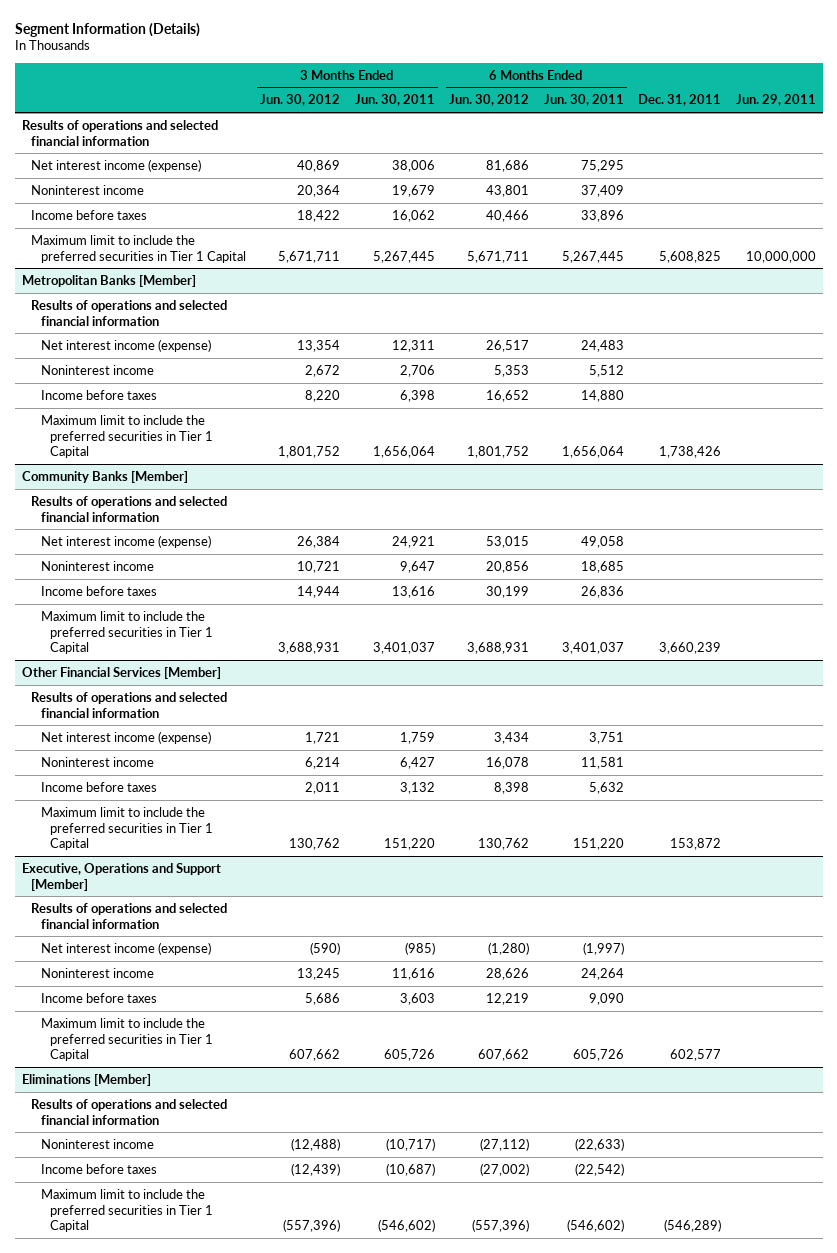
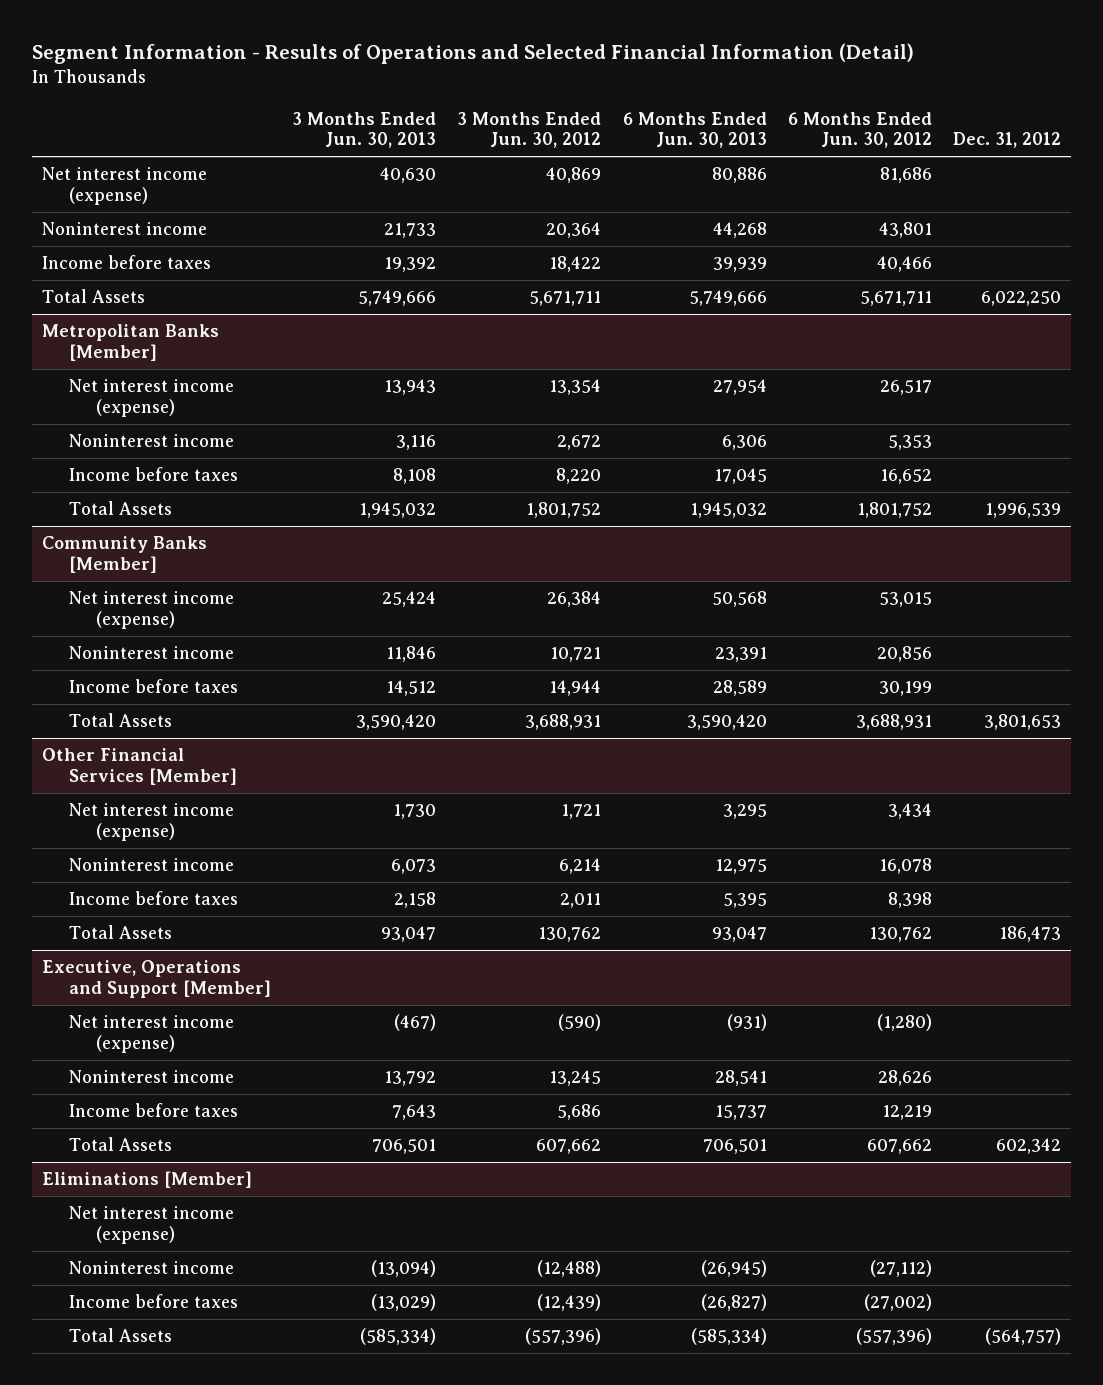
[14,22,200,37] Segment Information (Details) -> [31,43,914,65] Segment Information - Results of Operations and Selected Financial Information (Detail)
[354,94,435,107] Jun. 30, 2011 -> none
[543,94,624,107] Jun. 30, 2011 -> none
[638,94,722,107] Dec. 31, 2011 -> none
[735,94,816,107] Jun. 29, 2011 -> none
none -> [292,111,437,149] 3 Months Ended Jun. 30, 2013
none -> [622,111,767,149] 6 Months Ended Jun. 30, 2013
none -> [952,132,1061,149] Dec. 31, 2012
[21,119,218,146] Results of operations and selected financial information -> none
[31,234,246,263] Maximum limit to include the preferred securities in Tier 1 Capital -> [42,289,146,304] Total Assets
[31,299,228,326] Results of operations and selected financial information -> none
[40,414,214,459] Maximum limit to include the preferred securities in Tier 1 Capital -> [69,501,173,516] Total Assets
[31,495,228,522] Results of operations and selected financial information -> none
[40,610,214,655] Maximum limit to include the preferred securities in Tier 1 Capital -> [69,713,173,728] Total Assets
[31,691,228,718] Results of operations and selected financial information -> none
[40,806,214,851] Maximum limit to include the preferred securities in Tier 1 Capital -> [69,925,173,940] Total Assets
[31,902,228,929] Results of operations and selected financial information -> none
[40,1017,214,1062] Maximum limit to include the preferred securities in Tier 1 Capital -> [69,1137,173,1152] Total Assets
[31,1098,228,1125] Results of operations and selected financial information -> none
none -> [69,1206,235,1244] Net interest income (expense)
[40,1188,214,1233] Maximum limit to include the preferred securities in Tier 1 Capital -> [69,1328,173,1343] Total Assets

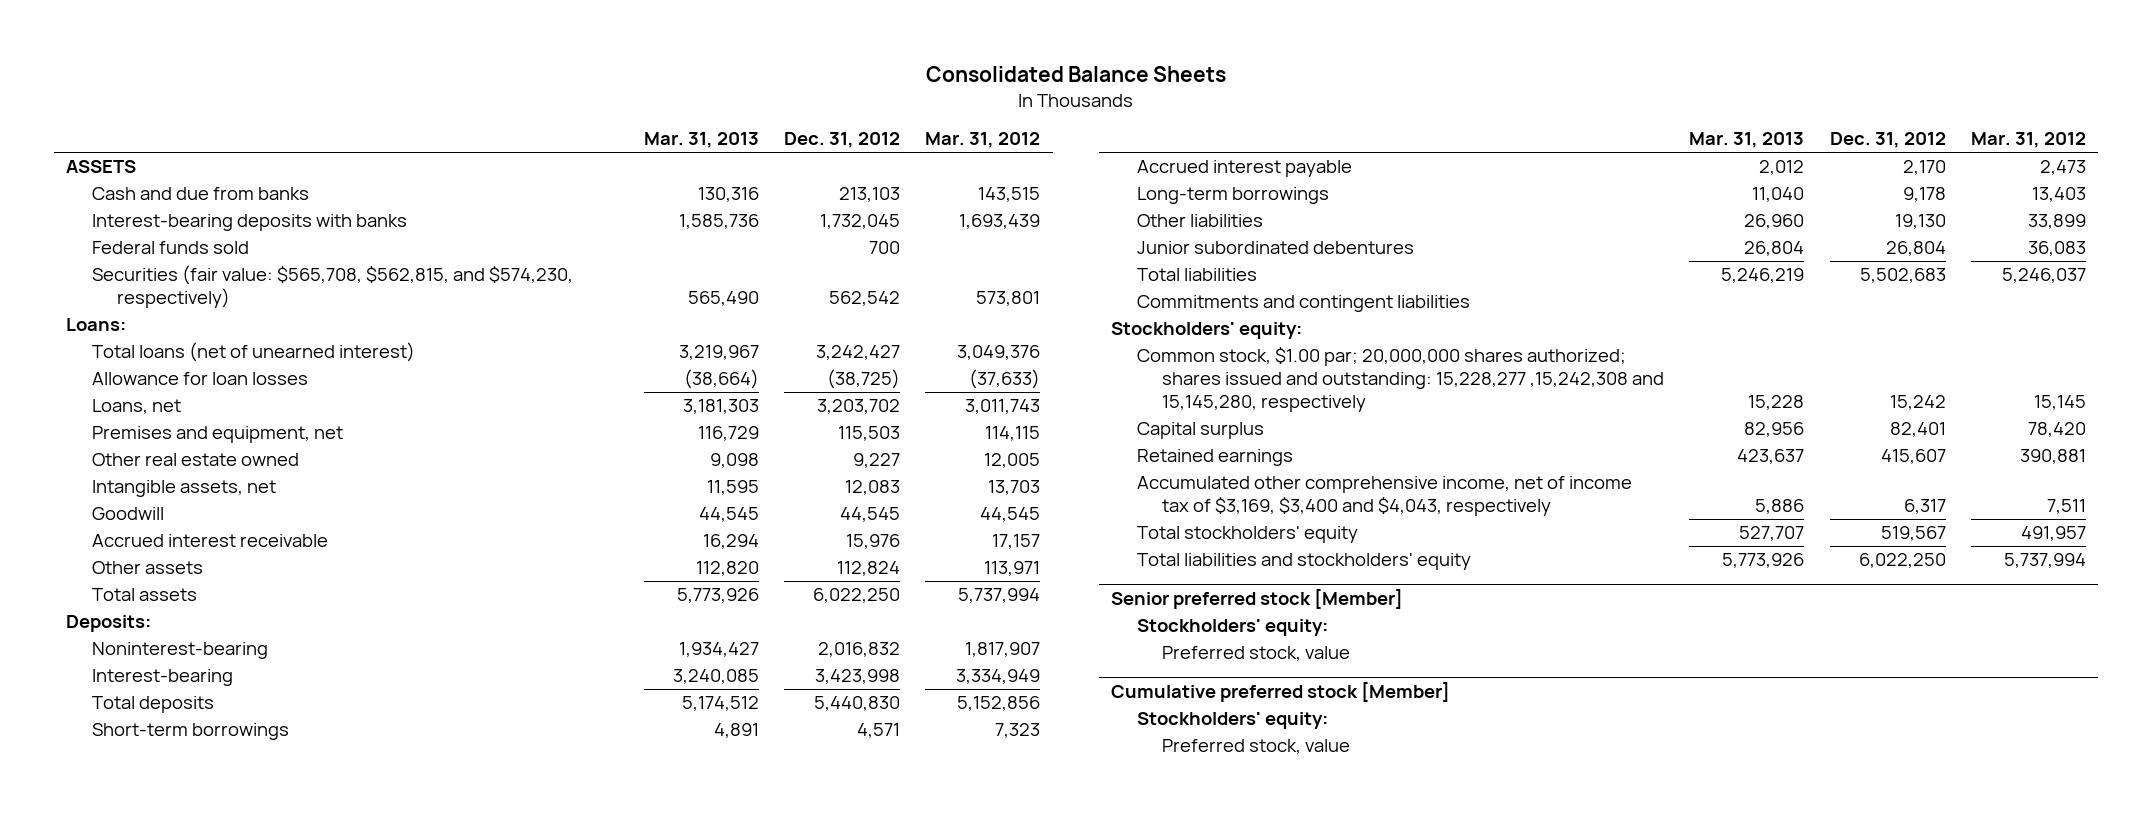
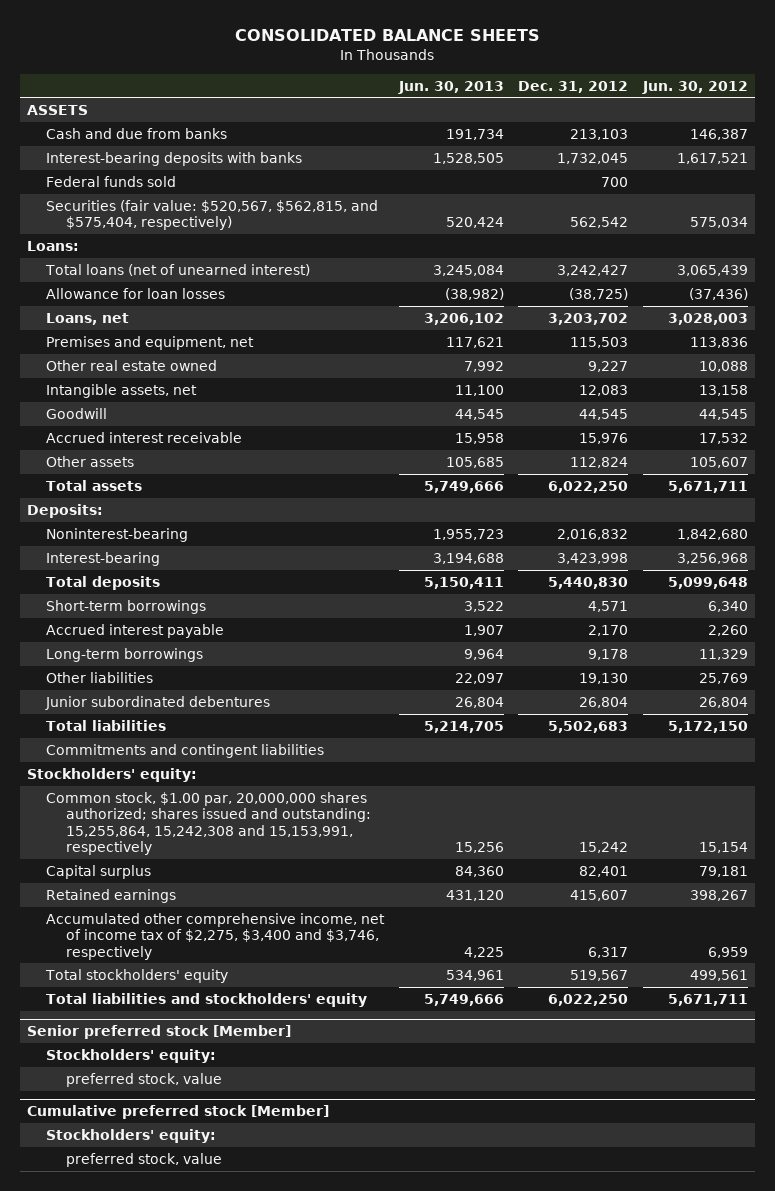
[925,65,1226,82] Consolidated Balance Sheets -> [235,29,541,42] CONSOLIDATED BALANCE SHEETS
[644,132,760,149] Mar. 31, 2013 -> none
[925,132,1041,149] Mar. 31, 2012 -> none
none -> [397,80,504,94] Jun. 30, 2013
none -> [641,80,748,94] Jun. 30, 2012
[91,265,573,309] Securities (fair value: $565,708, $562,815, and $574,230, respectively) -> [46,199,379,231] Securities (fair value: $520,567, $562,815, and $575,404, respectively)
[1136,347,1665,412] Common stock, $1.00 par; 20,000,000 shares authorized; shares issued and outstanding: 15,228,277 ,15,242,308 and 15,145,280, respectively -> [46,791,371,855] Common stock, $1.00 par, 20,000,000 shares authorized; shares issued and outstanding: 15,255,864, 15,242,308 and 15,153,991, respectively
[1136,476,1632,517] Accumulated other comprehensive income, net of income tax of $3,169, $3,400 and $4,043, respectively -> [46,912,386,960] Accumulated other comprehensive income, net of income tax of $2,275, $3,400 and $3,746, respectively
[1162,646,1351,662] Preferred stock, value -> [65,1072,222,1087] preferred stock, value
[1162,739,1351,755] Preferred stock, value -> [65,1152,222,1167] preferred stock, value

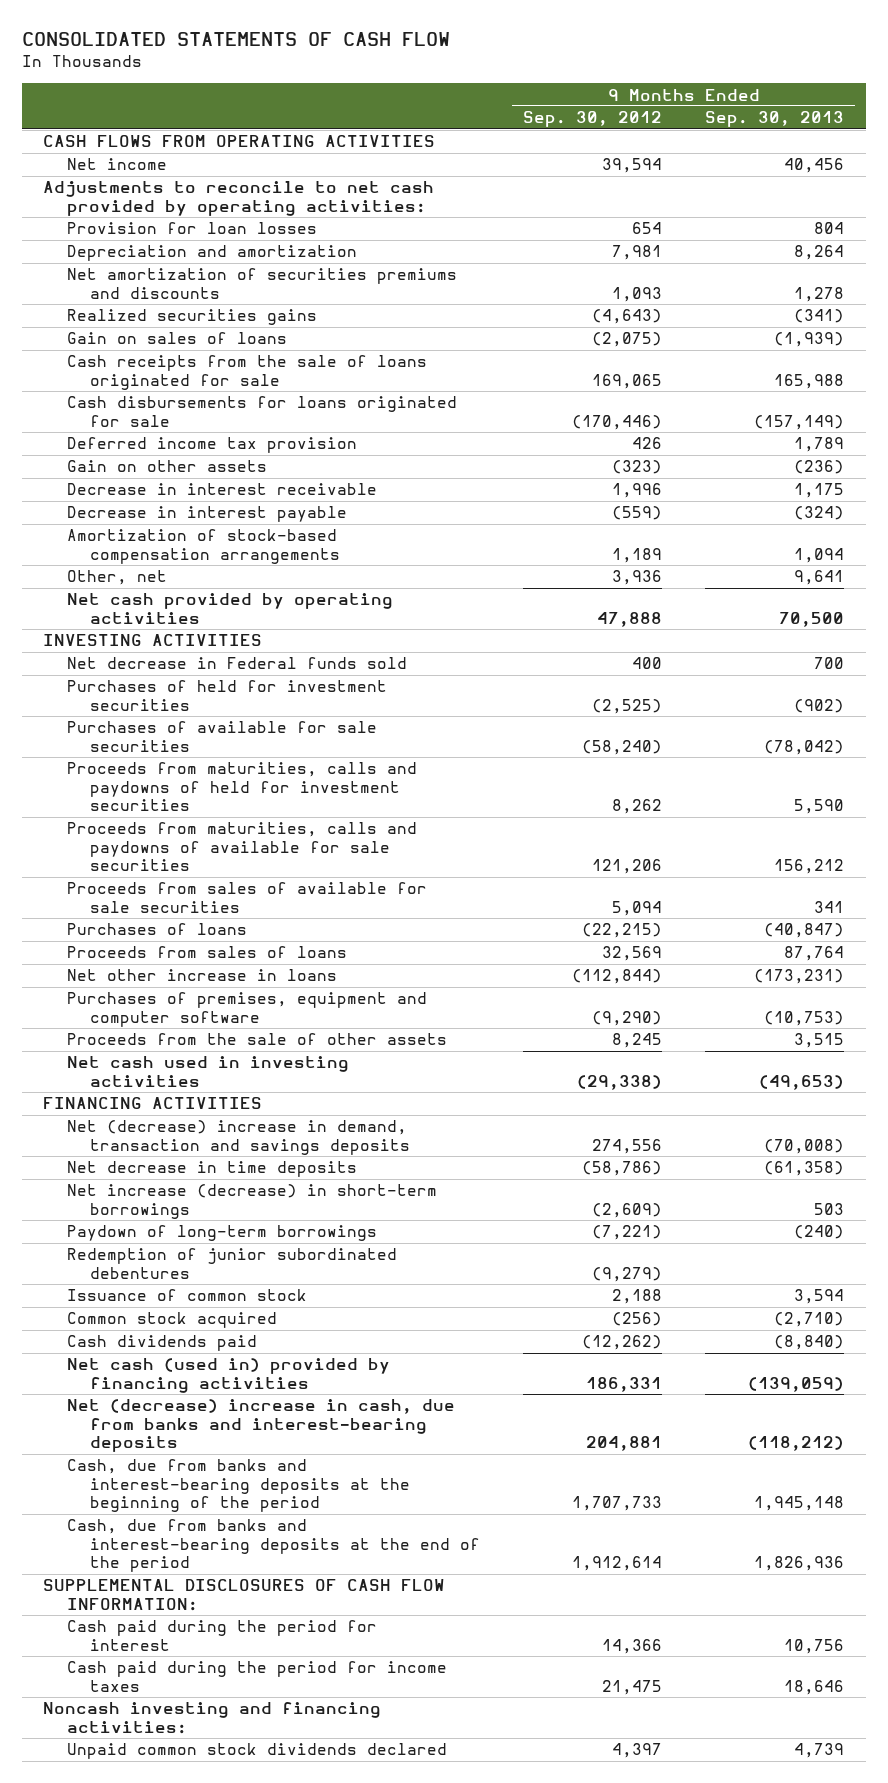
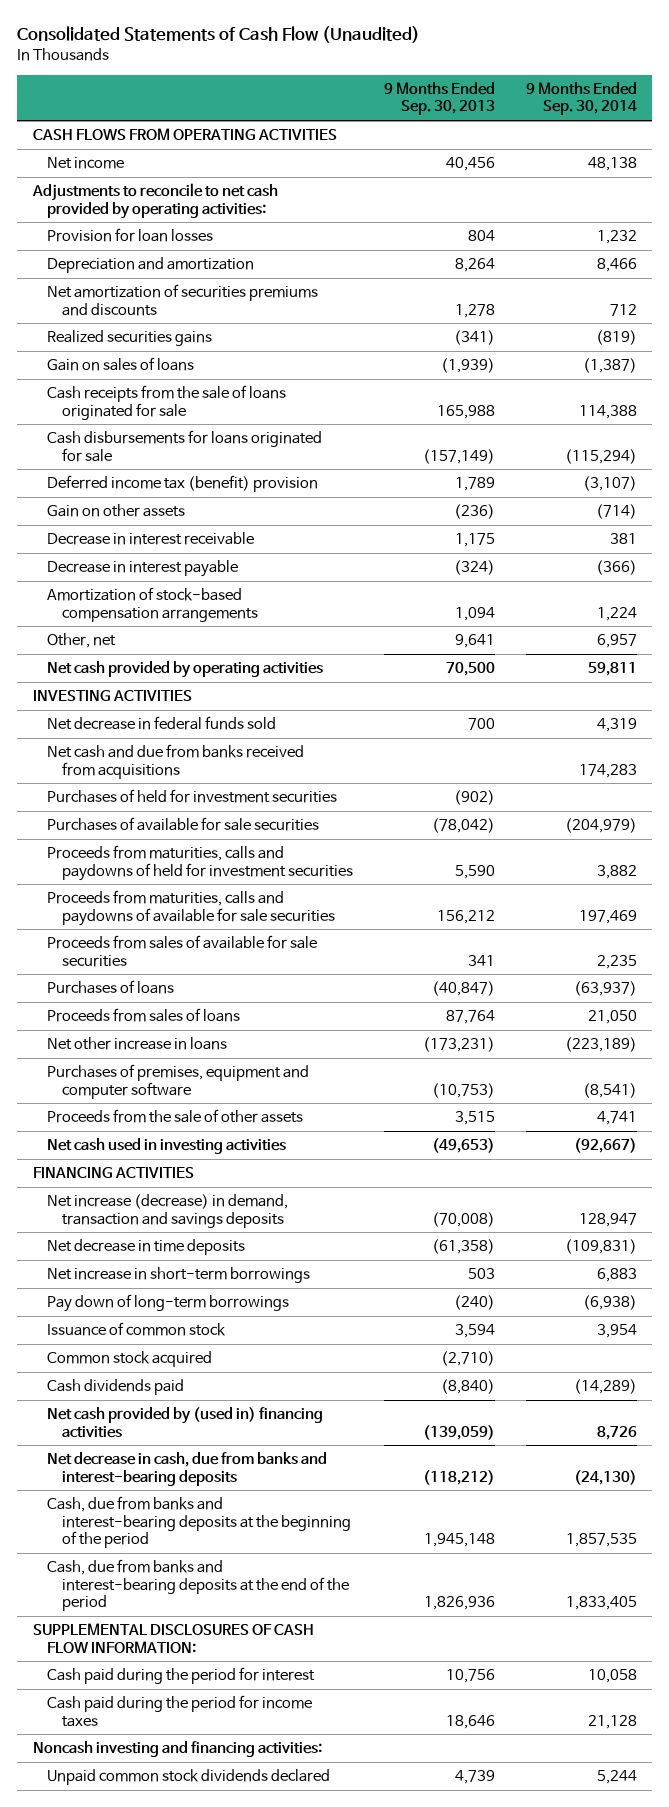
[21,32,450,47] CONSOLIDATED STATEMENTS OF CASH FLOW -> [17,25,421,43] Consolidated Statements of Cash Flow (Unaudited)
[523,111,663,128] Sep. 30, 2012 -> none
none -> [525,81,637,116] 9 Months Ended Sep. 30, 2014
[66,437,357,454] Deferred income tax provision -> [47,475,319,493] Deferred income tax (benefit) provision
[66,657,407,670] Net decrease in Federal funds sold -> [47,716,277,731] Net decrease in federal funds sold
none -> [47,744,305,779] Net cash and due from banks received from acquisitions
[66,1120,410,1155] Net (decrease) increase in demand, transaction and savings deposits -> [47,1194,289,1228] Net increase (decrease) in demand, transaction and savings deposits
[66,1248,397,1279] Redemption of junior subordinated debentures -> none
[66,1184,437,1219] Net increase (decrease) in short-term borrowings -> [47,1267,311,1284] Net increase in short-term borrowings
[66,1225,377,1242] Paydown of long-term borrowings -> [47,1294,290,1313] Pay down of long-term borrowings
[66,1358,390,1393] Net cash (used in) provided by financing activities -> [47,1407,324,1438] Net cash provided by (used in) financing activities
[66,1399,455,1453] Net (decrease) increase in cash, due from banks and interest-bearing deposits -> [47,1452,328,1486] Net decrease in cash, due from banks and interest-bearing deposits

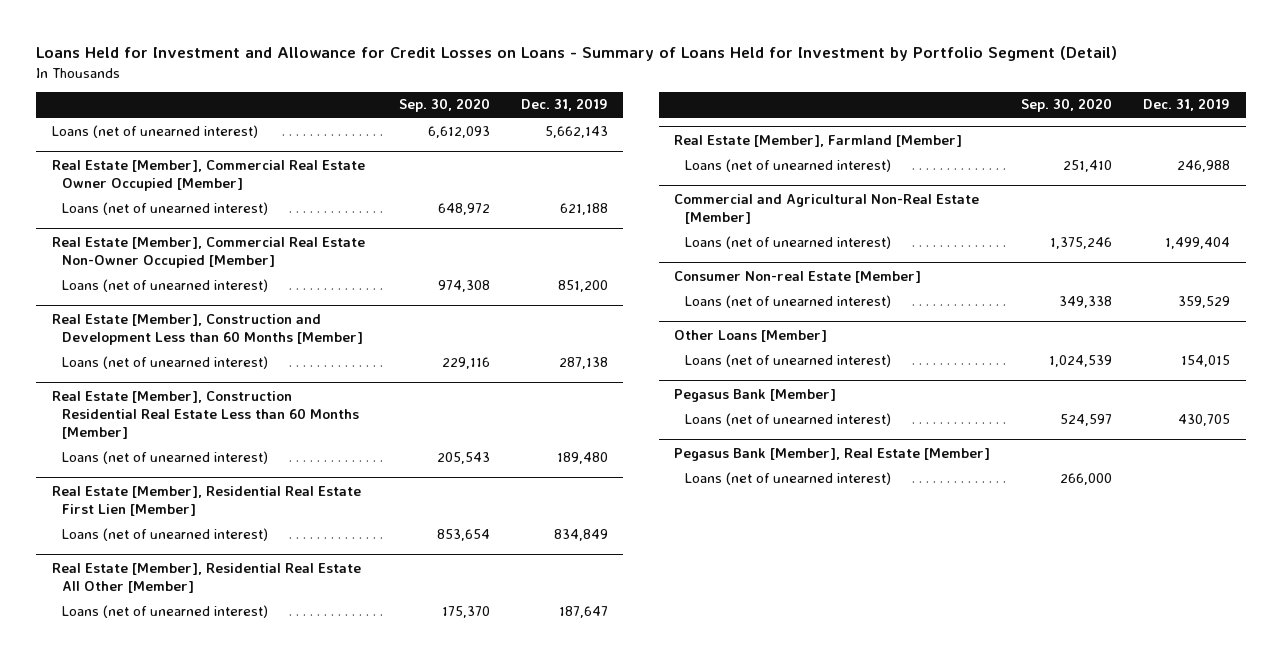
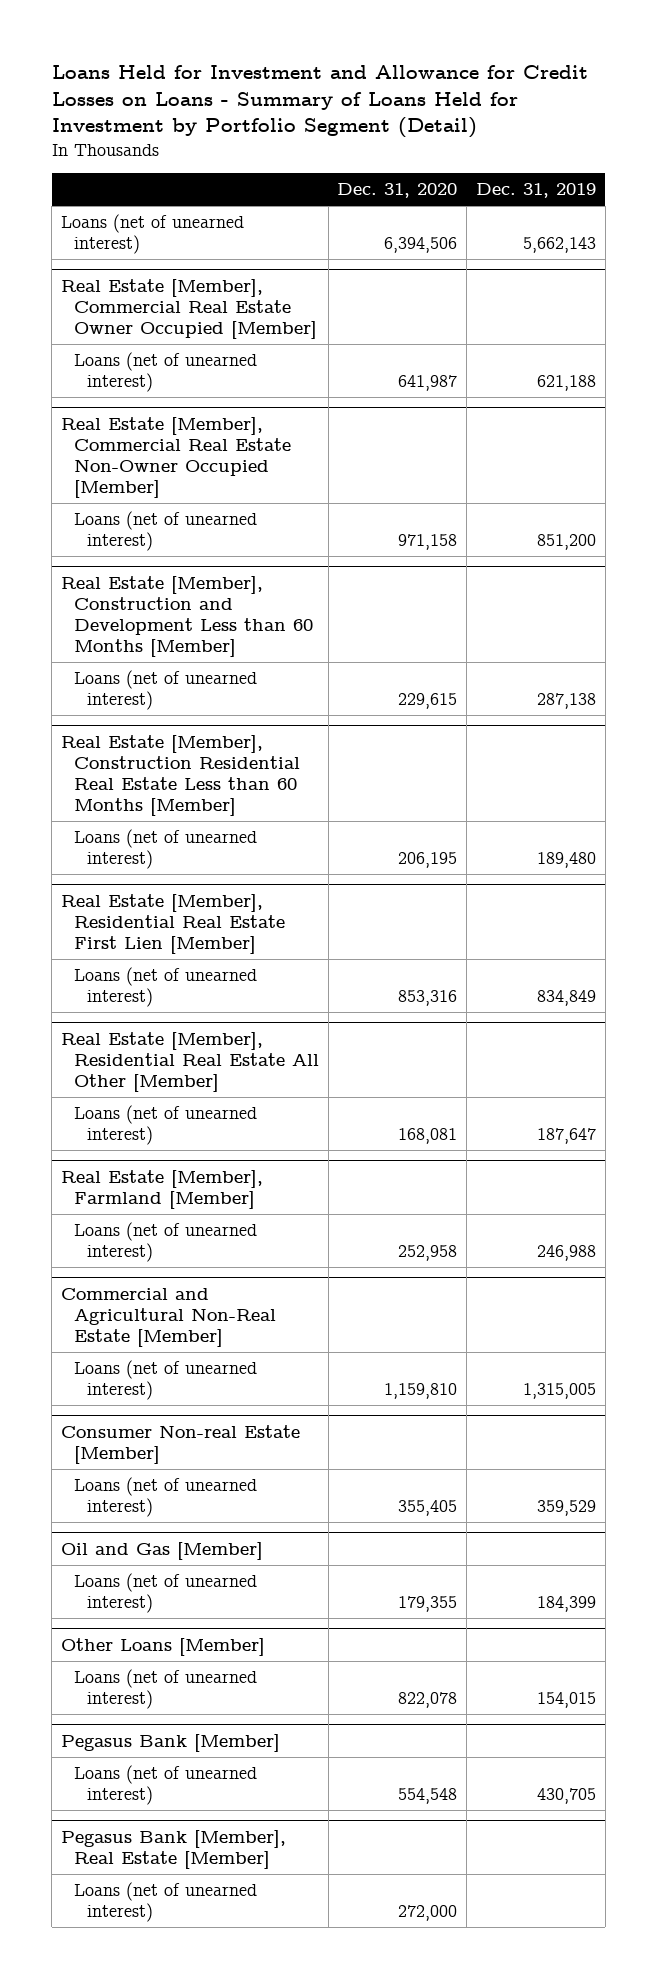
[398,98,490,113] Sep. 30, 2020 -> none
none -> [337,183,458,199] Dec. 31, 2020
[1165,236,1231,249] 1,499,404 -> [522,1383,596,1400] 1,315,005
none -> [60,1541,263,1560] Oil and Gas [Member]
none -> [73,1572,257,1614] Loans (net of unearned interest)

